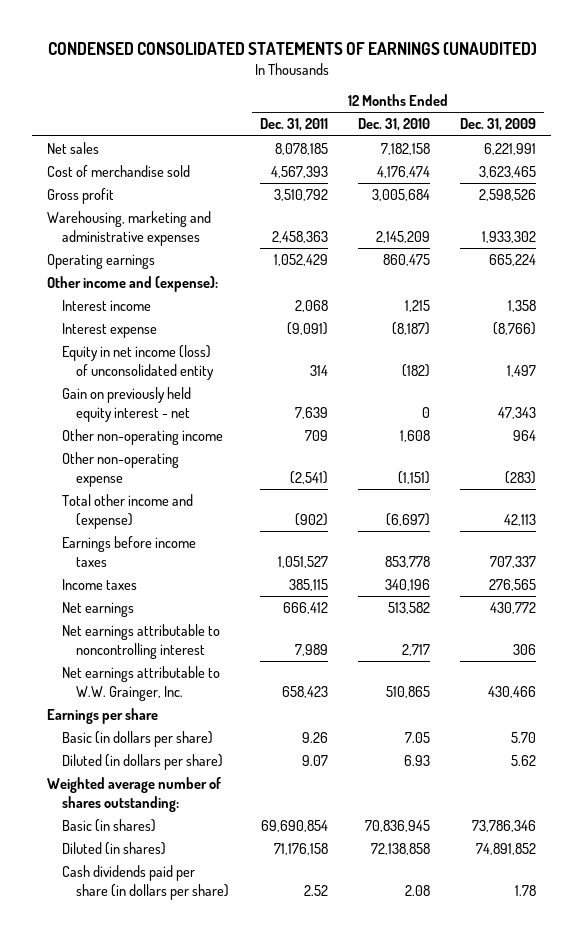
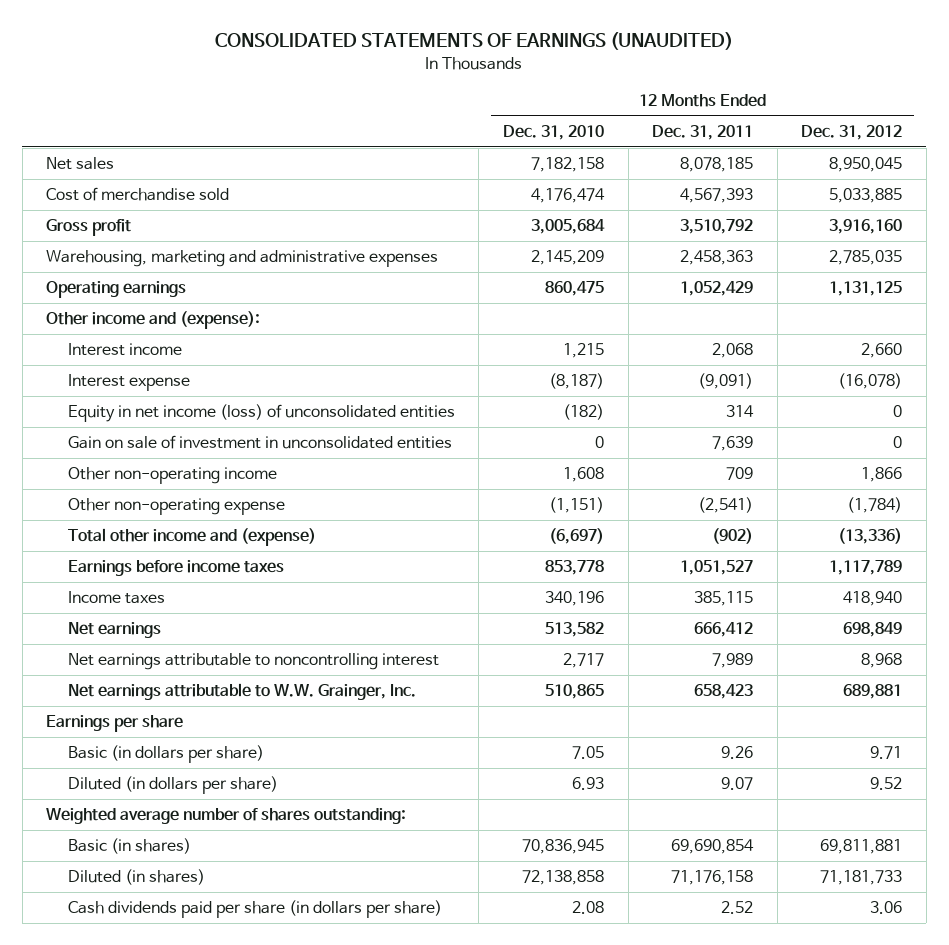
[47,41,537,55] CONDENSED CONSOLIDATED STATEMENTS OF EARNINGS (UNAUDITED) -> [215,32,734,51] CONSOLIDATED STATEMENTS OF EARNINGS (UNAUDITED)
[460,118,537,132] Dec. 31, 2009 -> none
none -> [801,125,903,141] Dec. 31, 2012
[61,344,215,380] Equity in net income (loss) of unconsolidated entity -> [67,404,455,423] Equity in net income (loss) of unconsolidated entities
[61,386,191,422] Gain on previously held equity interest - net -> [67,435,452,450] Gain on sale of investment in unconsolidated entities

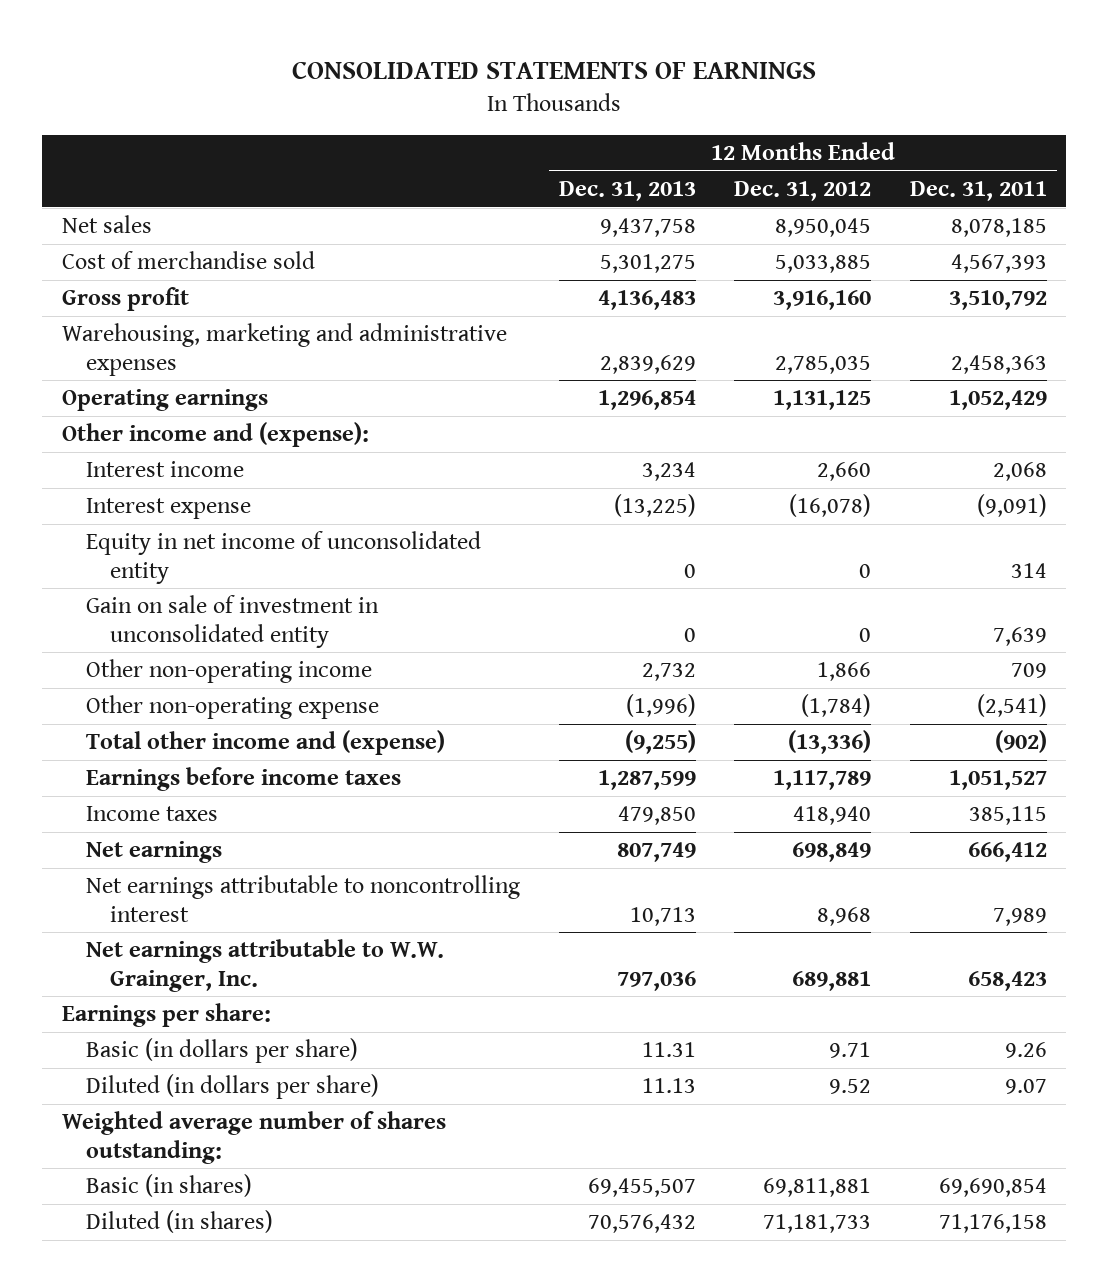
[215,32,734,51] CONSOLIDATED STATEMENTS OF EARNINGS (UNAUDITED) -> [292,61,817,80] CONSOLIDATED STATEMENTS OF EARNINGS
[502,125,604,141] Dec. 31, 2010 -> none
none -> [558,181,696,202] Dec. 31, 2013
[67,404,455,423] Equity in net income (loss) of unconsolidated entities -> [86,531,482,584] Equity in net income of unconsolidated entity
[67,435,452,450] Gain on sale of investment in unconsolidated entities -> [86,595,380,648] Gain on sale of investment in unconsolidated entity
[46,715,184,733] Earnings per share -> [61,1003,271,1028] Earnings per share:
[67,900,442,919] Cash dividends paid per share (in dollars per share) -> none

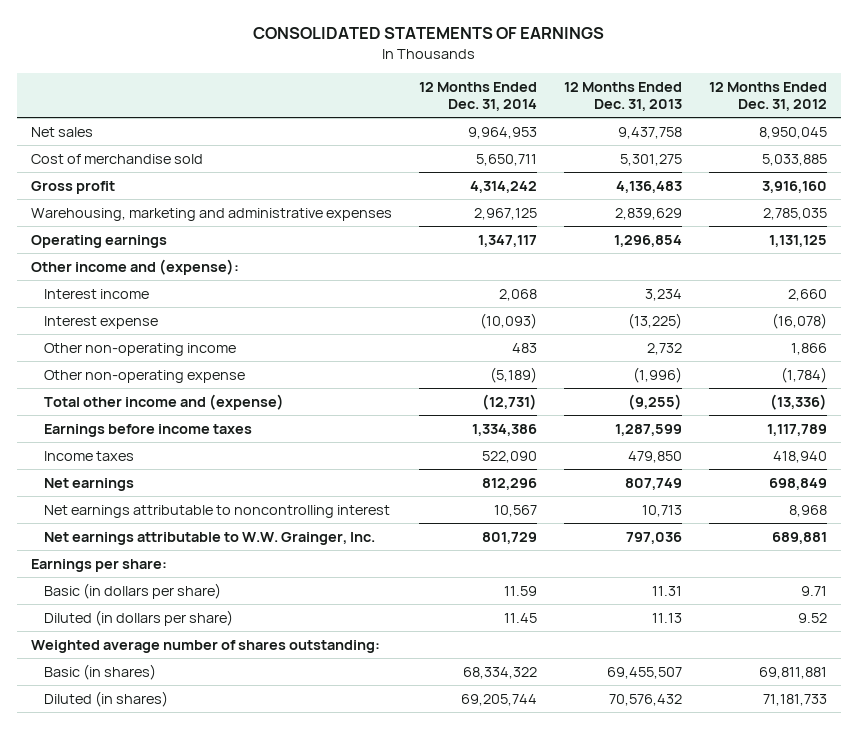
[909,181,1047,202] Dec. 31, 2011 -> none
none -> [418,81,537,112] 12 Months Ended Dec. 31, 2014
[86,531,482,584] Equity in net income of unconsolidated entity -> none
[86,595,380,648] Gain on sale of investment in unconsolidated entity -> none

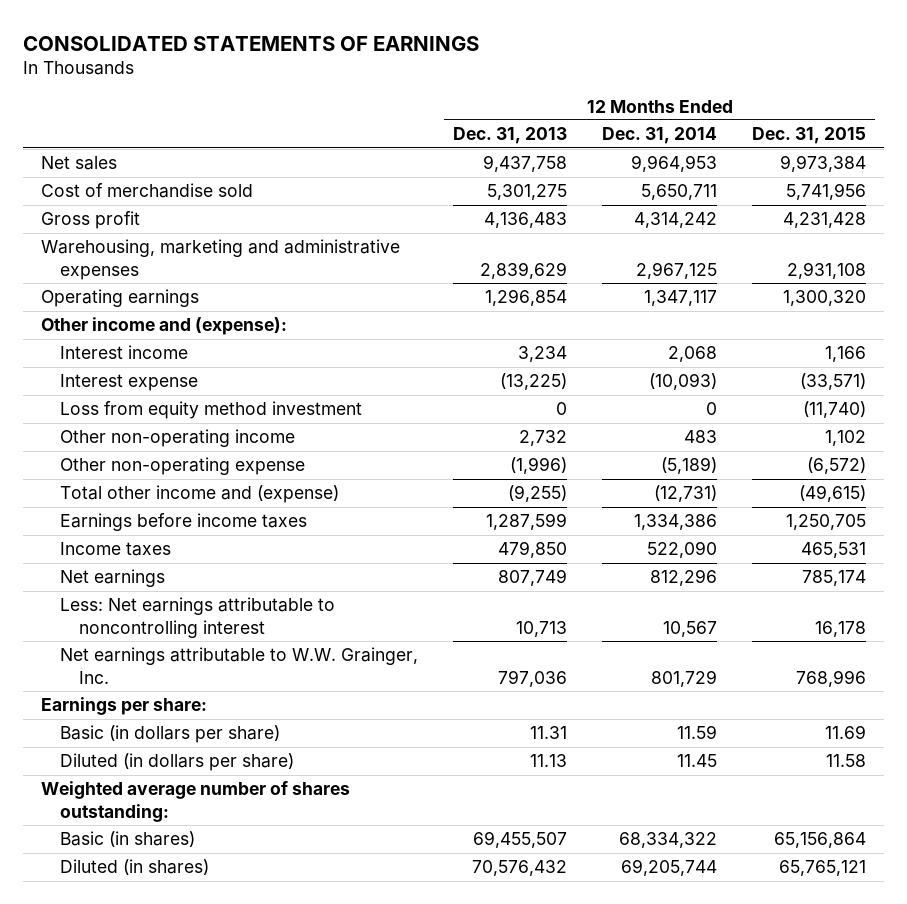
[709,81,828,112] 12 Months Ended Dec. 31, 2012 -> none
none -> [752,127,867,145] Dec. 31, 2015
none -> [60,401,363,420] Loss from equity method investment
[44,504,391,518] Net earnings attributable to noncontrolling interest -> [60,597,336,638] Less: Net earnings attributable to noncontrolling interest

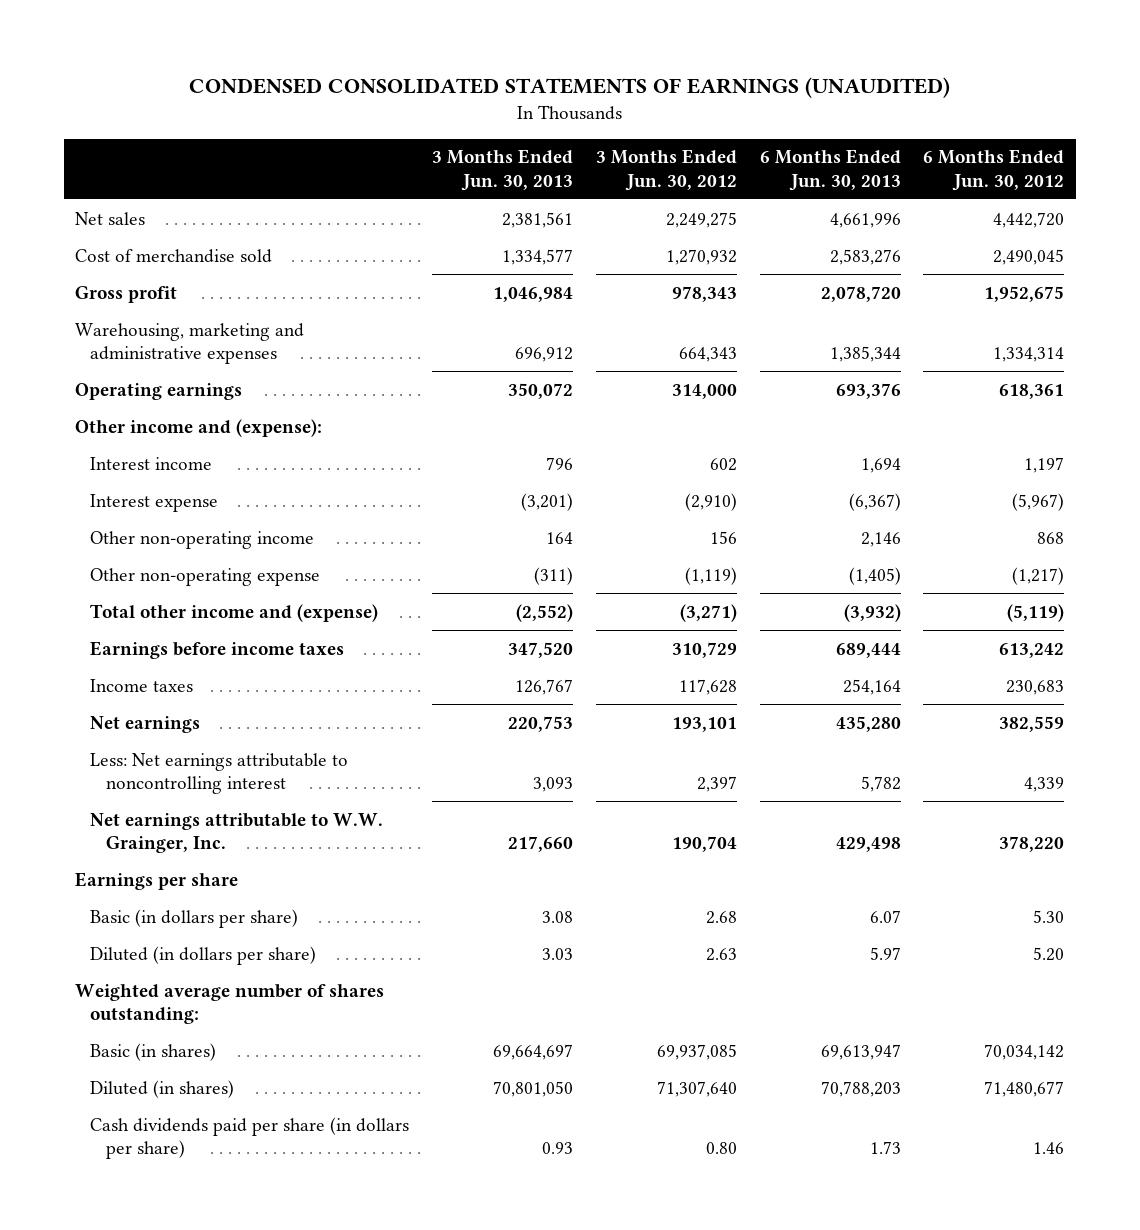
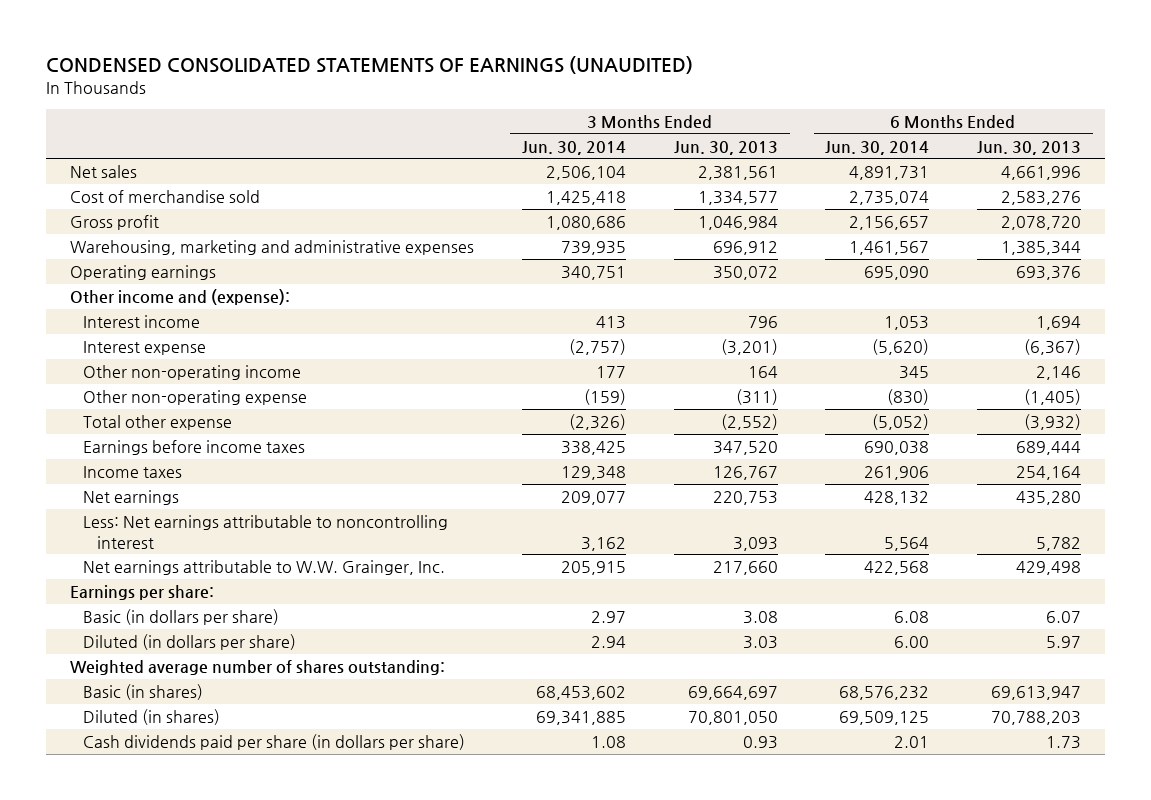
[595,149,737,191] 3 Months Ended Jun. 30, 2012 -> none
[923,149,1065,191] 6 Months Ended Jun. 30, 2012 -> none
none -> [521,140,626,155] Jun. 30, 2014
none -> [825,140,930,155] Jun. 30, 2014
[90,603,379,622] Total other income and (expense) -> [83,414,233,430] Total other expense
[75,871,239,890] Earnings per share -> [70,584,215,600] Earnings per share:

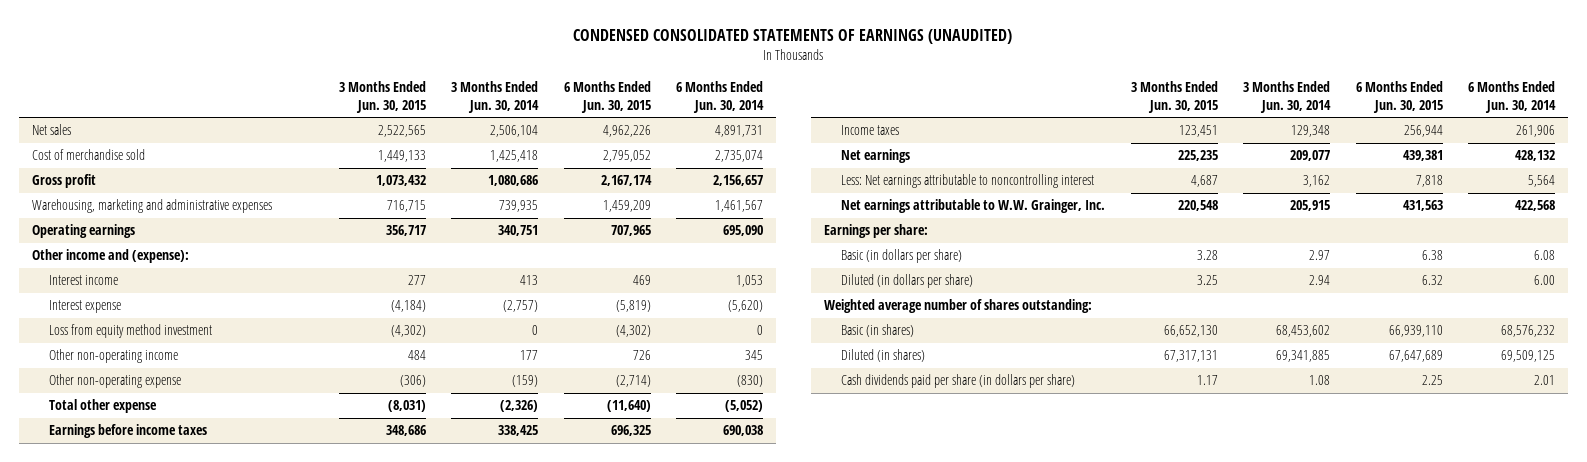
[673,140,778,155] Jun. 30, 2013 -> none
[977,140,1082,155] Jun. 30, 2013 -> none
none -> [338,80,426,113] 3 Months Ended Jun. 30, 2015
none -> [563,80,651,113] 6 Months Ended Jun. 30, 2015
none -> [49,324,213,339] Loss from equity method investment

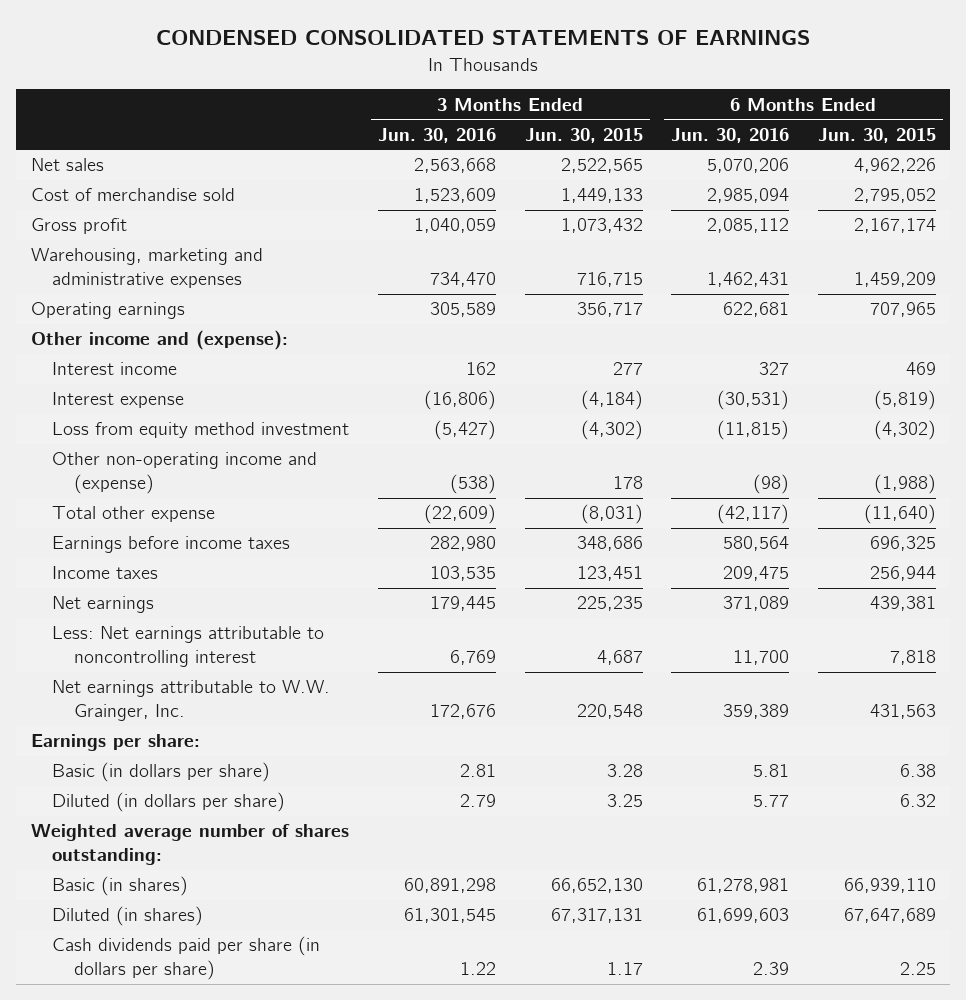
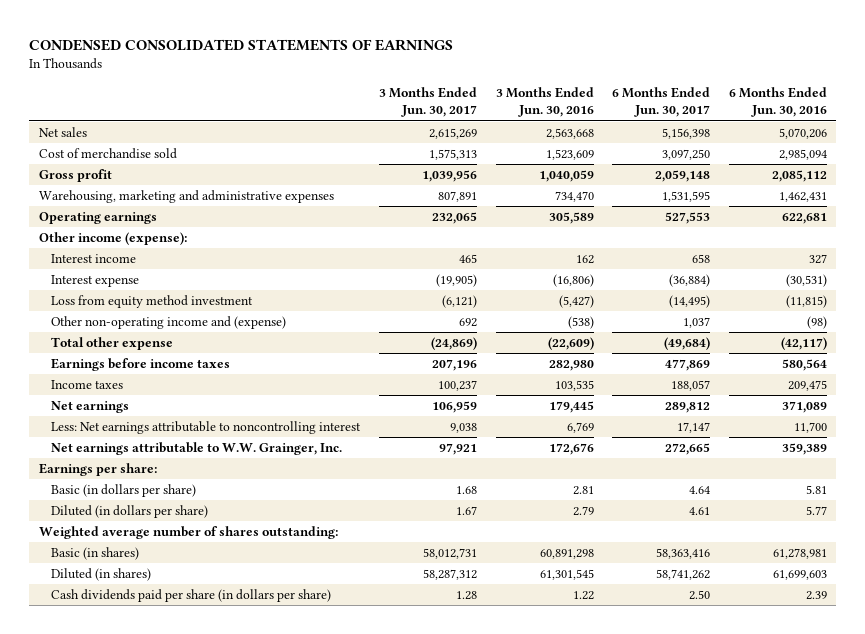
[524,127,643,143] Jun. 30, 2015 -> none
[817,127,936,143] Jun. 30, 2015 -> none
none -> [378,86,477,118] 3 Months Ended Jun. 30, 2017
none -> [612,86,711,118] 6 Months Ended Jun. 30, 2017
[30,330,288,351] Other income and (expense): -> [38,232,187,246] Other income (expense):

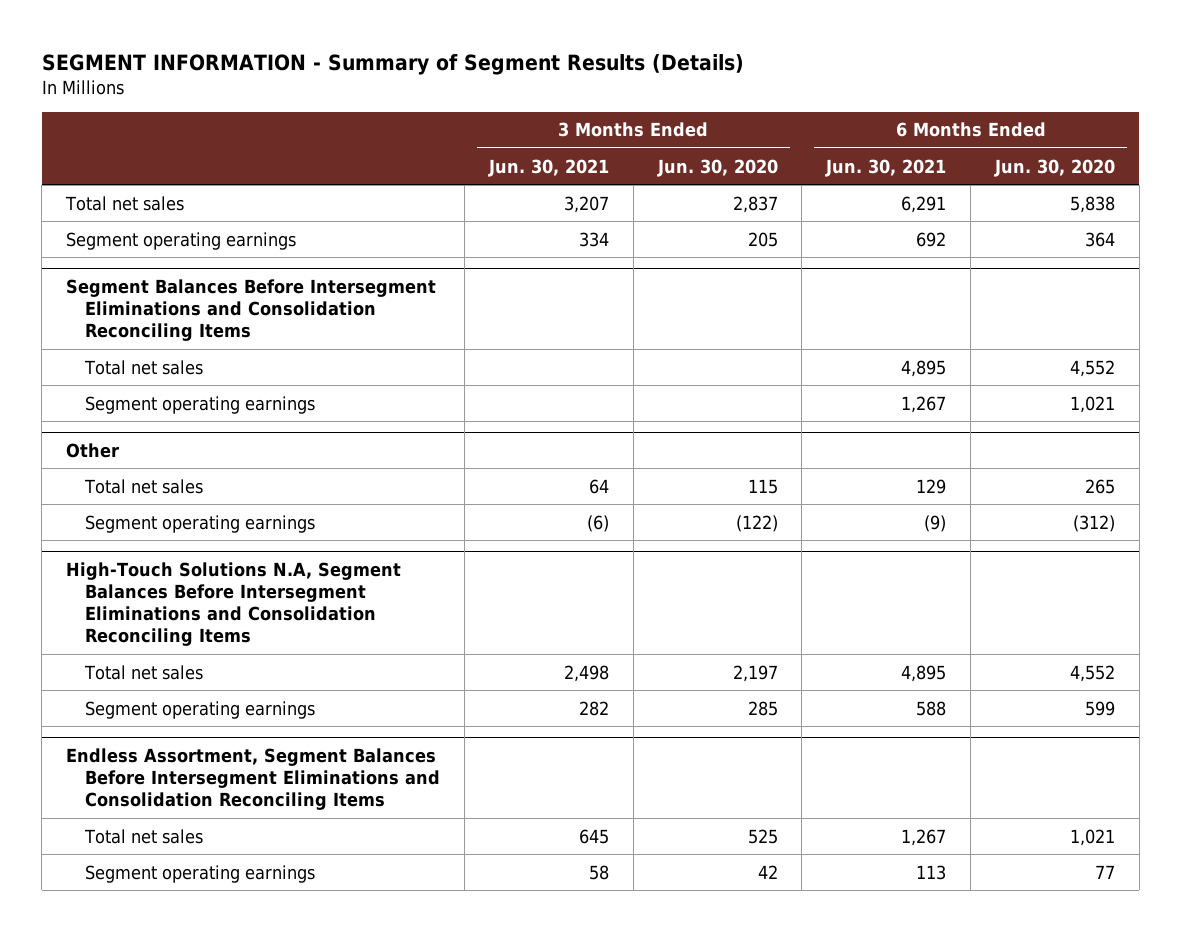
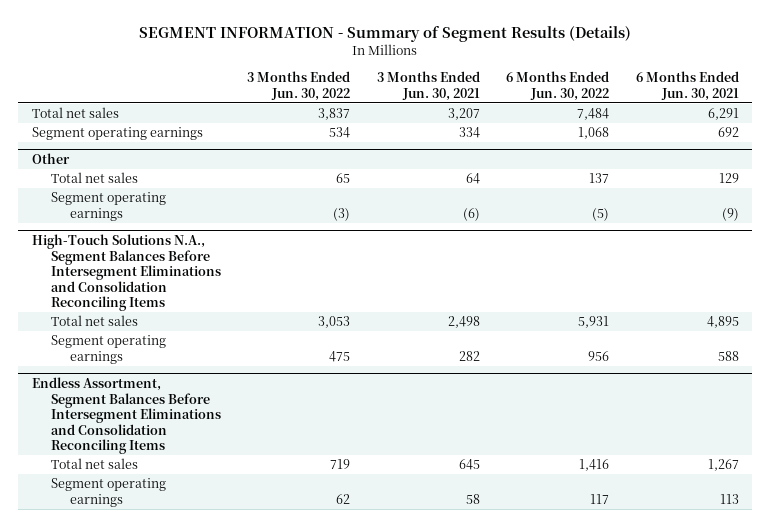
[656,158,778,177] Jun. 30, 2020 -> none
[993,158,1115,177] Jun. 30, 2020 -> none
none -> [247,71,351,101] 3 Months Ended Jun. 30, 2022
none -> [506,71,610,101] 6 Months Ended Jun. 30, 2022
[66,278,437,341] Segment Balances Before Intersegment Eliminations and Consolidation Reconciling Items -> none
[84,359,204,375] Total net sales -> none
[85,395,316,414] Segment operating earnings -> none
[66,561,402,647] High-Touch Solutions N.A, Segment Balances Before Intersegment Eliminations and Consolidation Reconciling Items -> [31,234,221,312] High-Touch Solutions N.A., Segment Balances Before Intersegment Eliminations and Consolidation Reconciling Items

